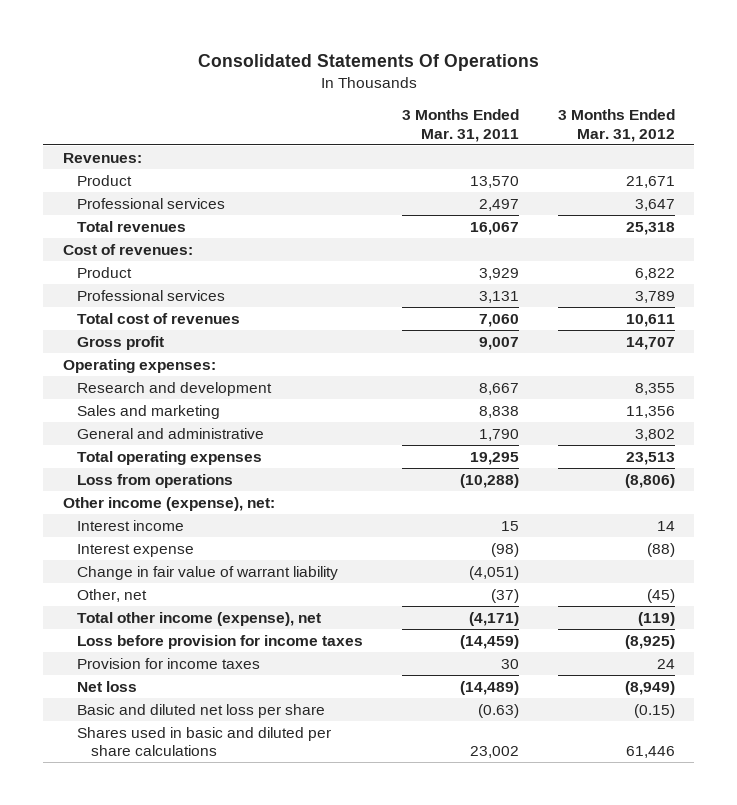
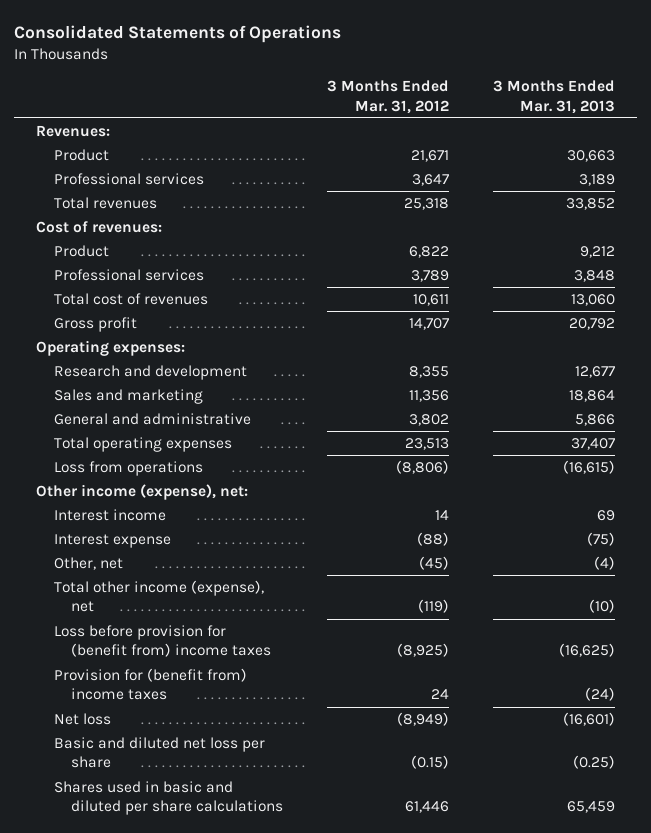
[197,54,539,72] Consolidated Statements Of Operations -> [14,25,342,44] Consolidated Statements of Operations
[401,109,519,142] 3 Months Ended Mar. 31, 2011 -> none
none -> [493,80,616,114] 3 Months Ended Mar. 31, 2013
[76,565,338,580] Change in fair value of warrant liability -> none
[76,634,363,649] Loss before provision for income taxes -> [53,624,271,658] Loss before provision for (benefit from) income taxes
[76,657,260,669] Provision for income taxes -> [53,667,247,701] Provision for (benefit from) income taxes

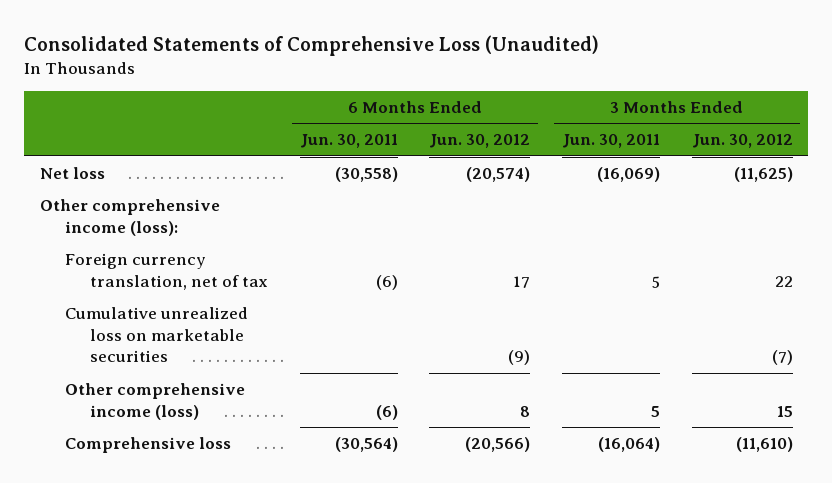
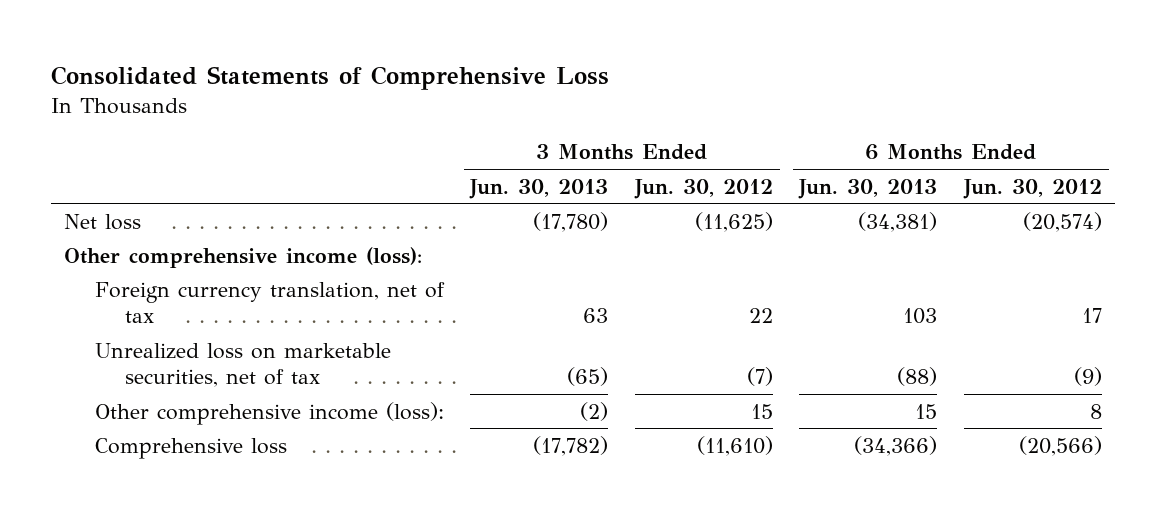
[24,34,600,56] Consolidated Statements of Comprehensive Loss (Unaudited) -> [50,66,609,91] Consolidated Statements of Comprehensive Loss
[299,134,398,149] Jun. 30, 2011 -> none
[561,134,660,149] Jun. 30, 2011 -> none
none -> [469,178,609,199] Jun. 30, 2013
none -> [798,178,938,199] Jun. 30, 2013
[64,307,248,363] Cumulative unrealized loss on marketable securities -> [94,342,391,388] Unrealized loss on marketable securities, net of tax
[64,383,245,420] Other comprehensive income (loss) -> [94,401,444,425] Other comprehensive income (loss):

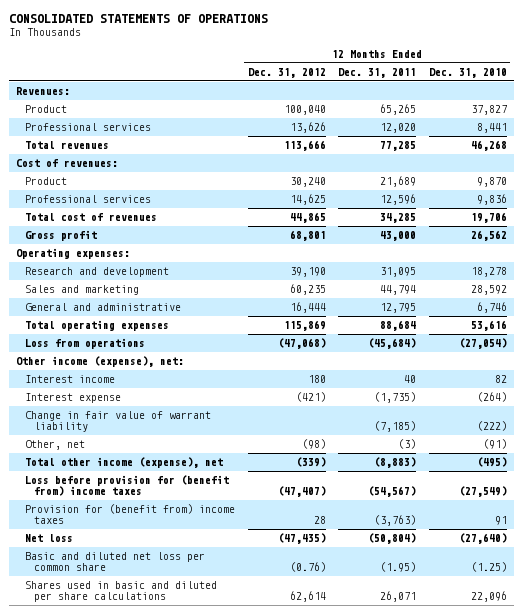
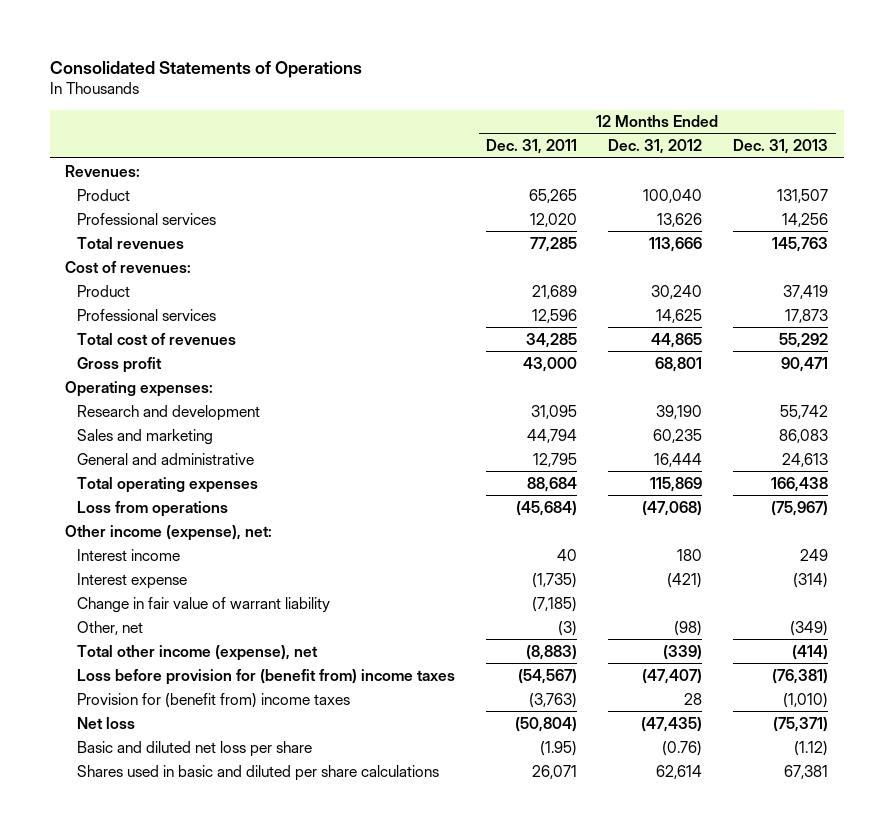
[9,14,269,24] CONSOLIDATED STATEMENTS OF OPERATIONS -> [49,60,362,78] Consolidated Statements of Operations
[429,67,508,78] Dec. 31, 2010 -> none
none -> [733,139,829,155] Dec. 31, 2013
[24,552,205,572] Basic and diluted net loss per common share -> [77,740,313,757] Basic and diluted net loss per share

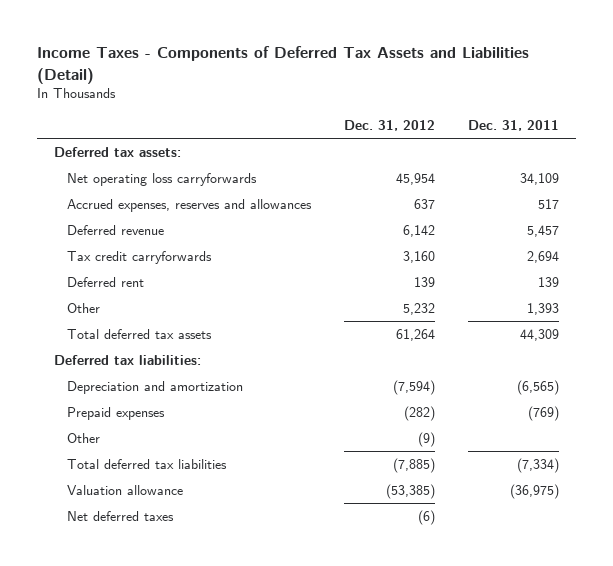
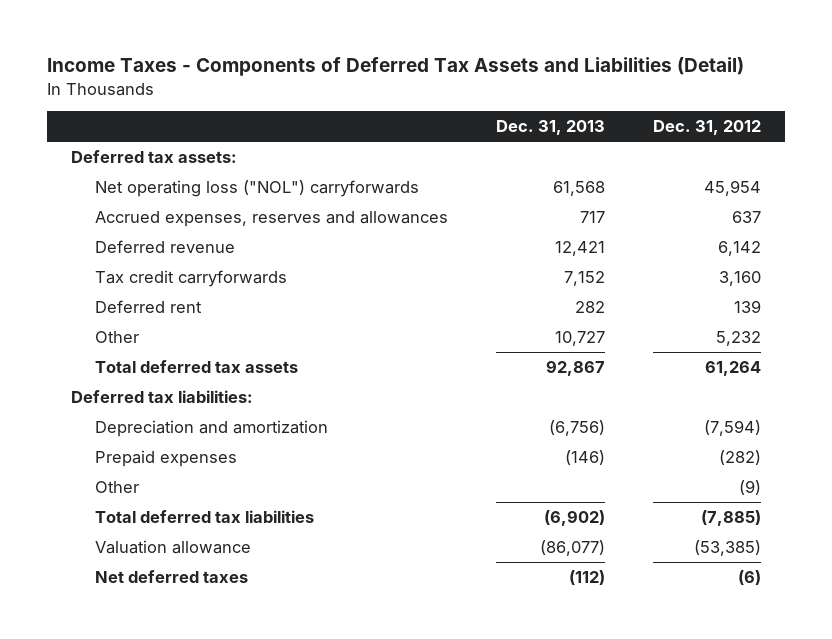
[468,119,560,131] Dec. 31, 2011 -> none
none -> [496,119,606,135] Dec. 31, 2013
[66,172,257,186] Net operating loss carryforwards -> [95,180,420,198] Net operating loss ("NOL") carryforwards

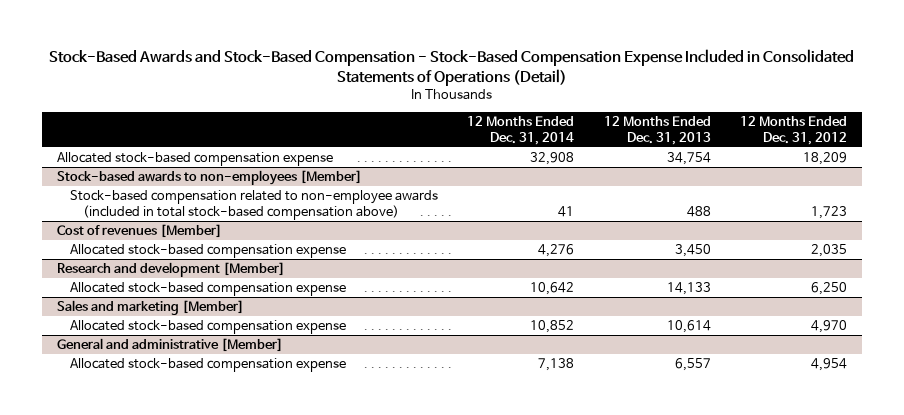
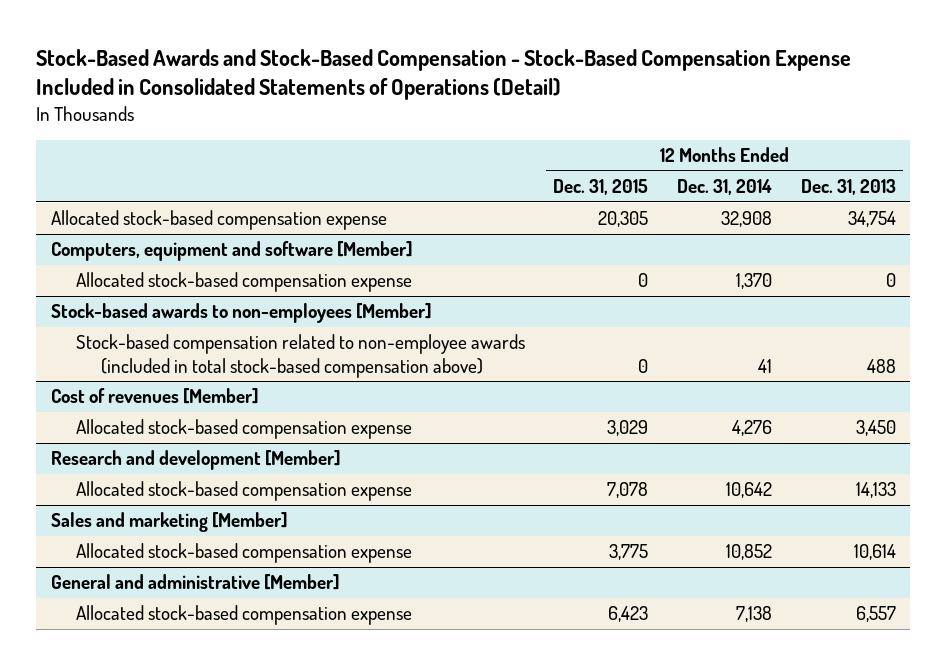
[740,116,848,146] 12 Months Ended Dec. 31, 2012 -> none
none -> [553,179,649,196] Dec. 31, 2015
none -> [50,241,413,262] Computers, equipment and software [Member]
none -> [75,272,412,293] Allocated stock-based compensation expense

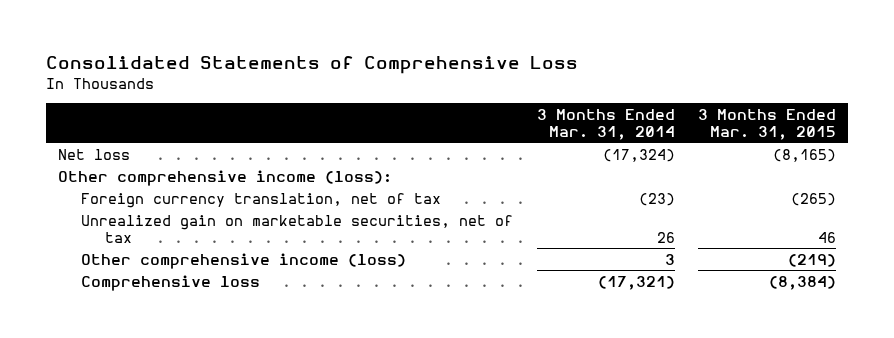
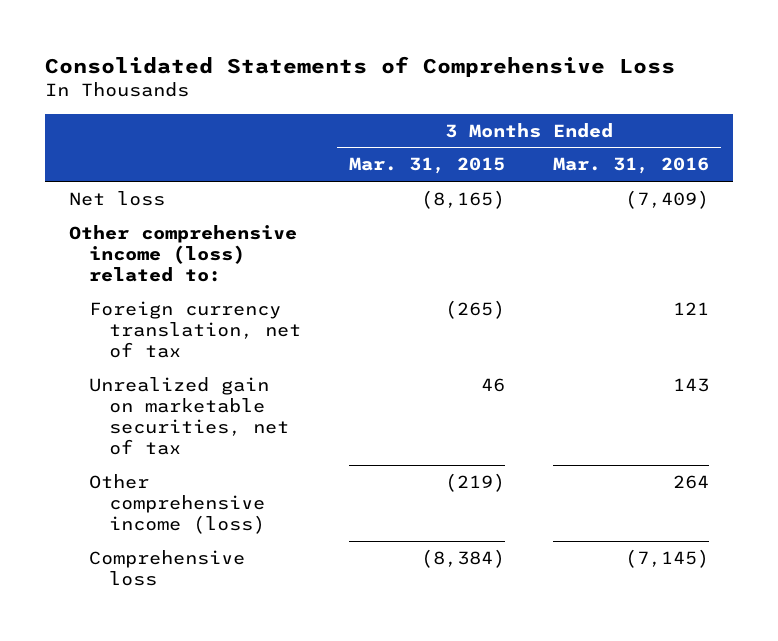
[536,108,675,141] 3 Months Ended Mar. 31, 2014 -> none
none -> [552,157,709,175] Mar. 31, 2016
[57,169,392,186] Other comprehensive income (loss): -> [69,224,298,283] Other comprehensive income (loss) related to:

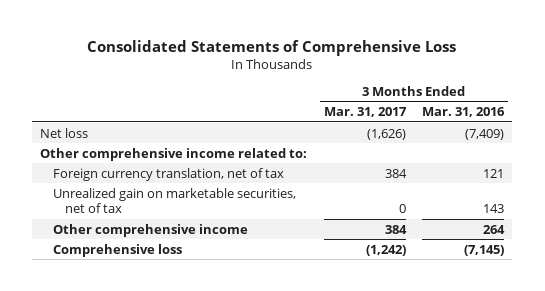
[348,157,505,175] Mar. 31, 2015 -> none
none -> [323,106,407,117] Mar. 31, 2017
[69,224,298,283] Other comprehensive income (loss) related to: -> [40,147,308,161] Other comprehensive income related to:
[88,473,265,535] Other comprehensive income (loss) -> [52,223,248,237] Other comprehensive income

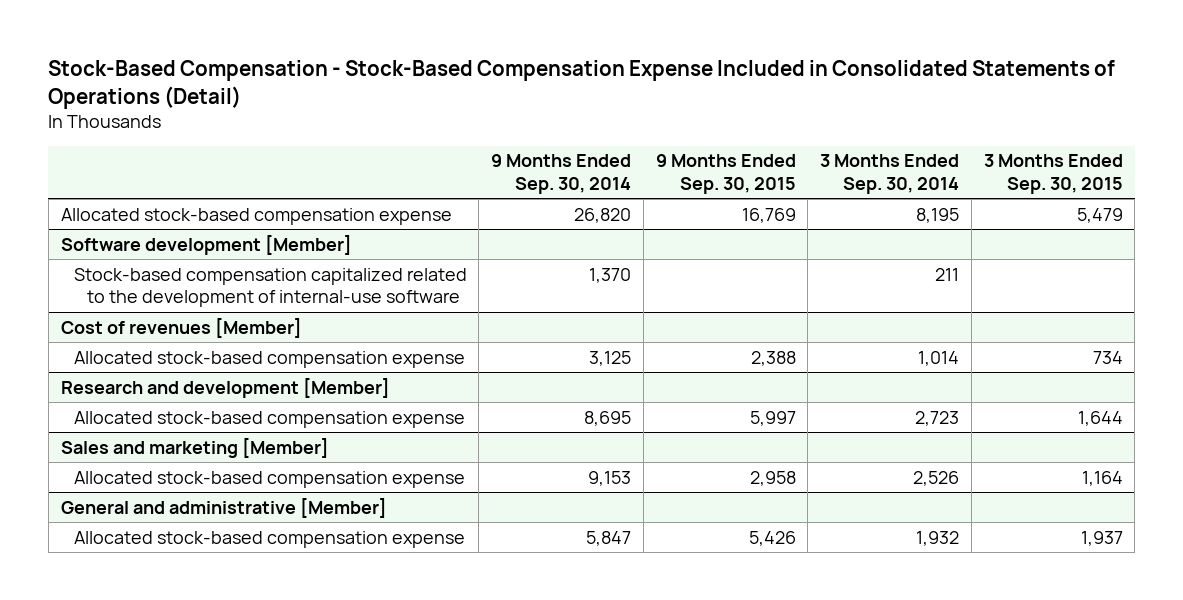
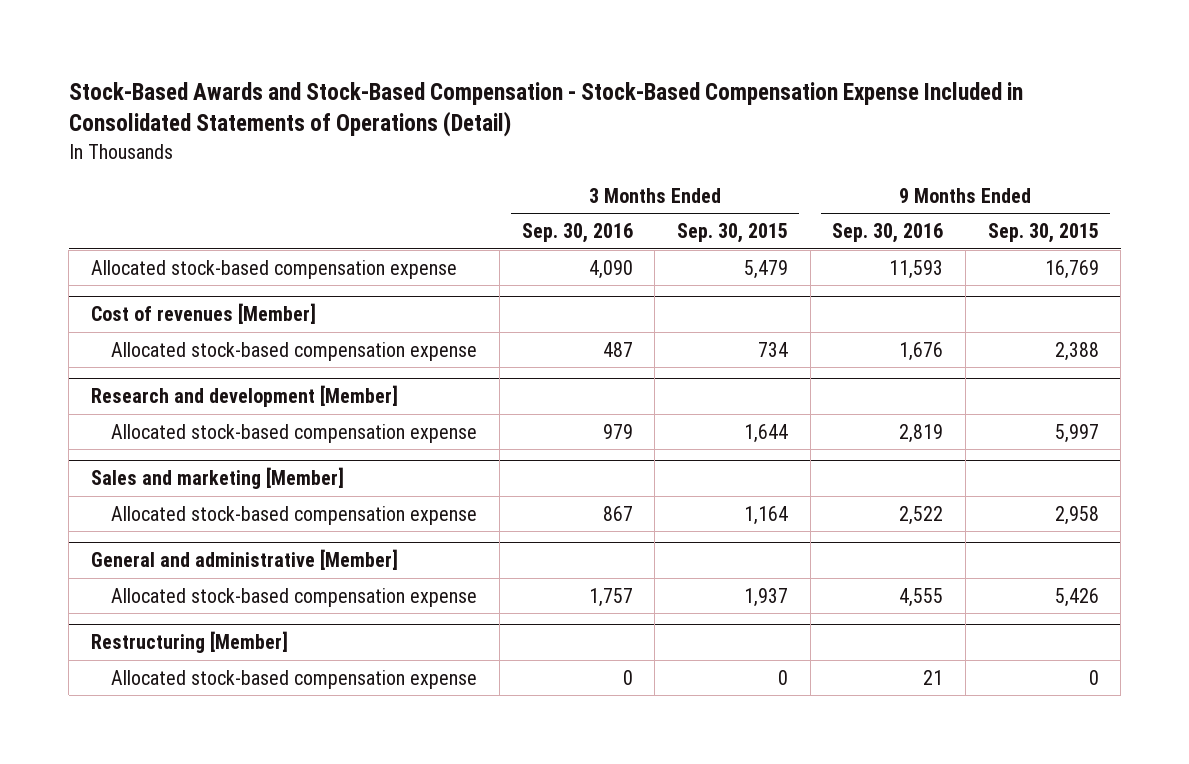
[48,60,1116,109] Stock-Based Compensation - Stock-Based Compensation Expense Included in Consolidated Statements of Operations (Detail) -> [68,81,1023,138] Stock-Based Awards and Stock-Based Compensation - Stock-Based Compensation Expense Included in Consolidated Statements of Operations (Detail)
[491,154,632,194] 9 Months Ended Sep. 30, 2014 -> none
[820,154,960,194] 3 Months Ended Sep. 30, 2014 -> none
none -> [521,223,633,244] Sep. 30, 2016
none -> [832,223,944,244] Sep. 30, 2016
[60,234,352,255] Software development [Member] -> none
[73,267,467,307] Stock-based compensation capitalized related to the development of internal-use software -> none
none -> [90,631,288,654] Restructuring [Member]
none -> [111,669,478,689] Allocated stock-based compensation expense

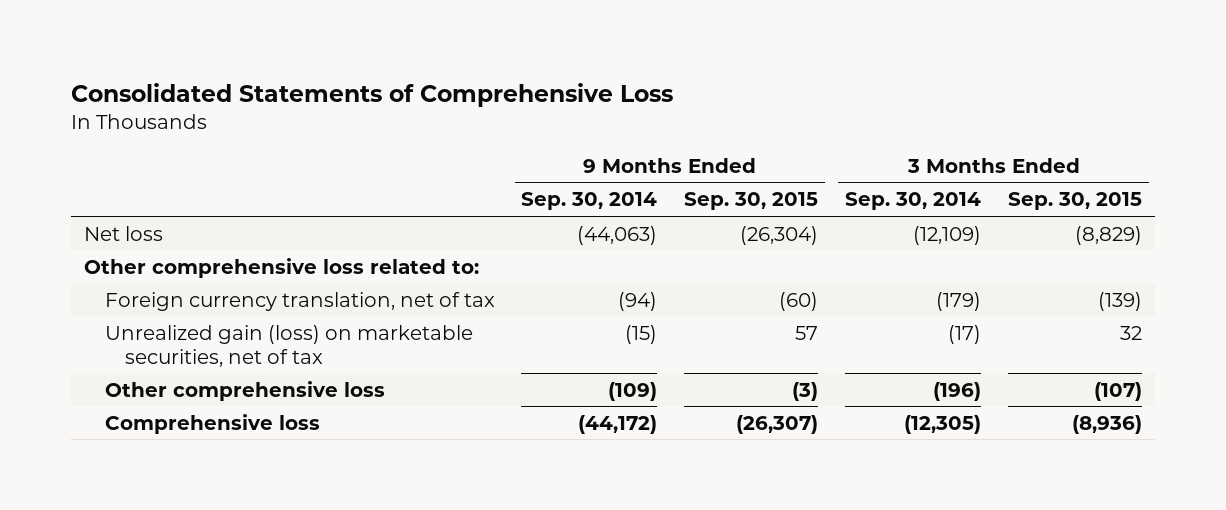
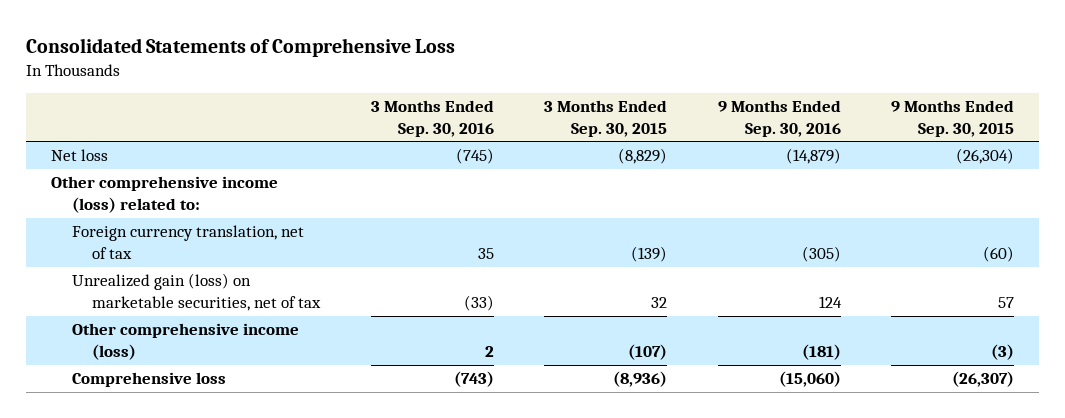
[521,192,658,211] Sep. 30, 2014 -> none
[845,192,982,211] Sep. 30, 2014 -> none
none -> [370,99,494,137] 3 Months Ended Sep. 30, 2016
none -> [717,99,841,137] 9 Months Ended Sep. 30, 2016
[84,257,480,278] Other comprehensive loss related to: -> [51,176,279,214] Other comprehensive income (loss) related to:
[104,380,385,401] Other comprehensive loss -> [71,323,299,361] Other comprehensive income (loss)

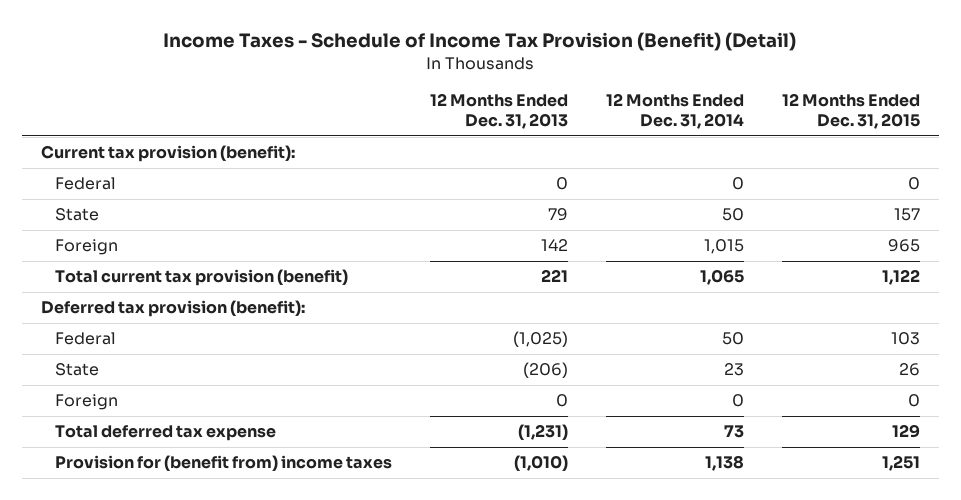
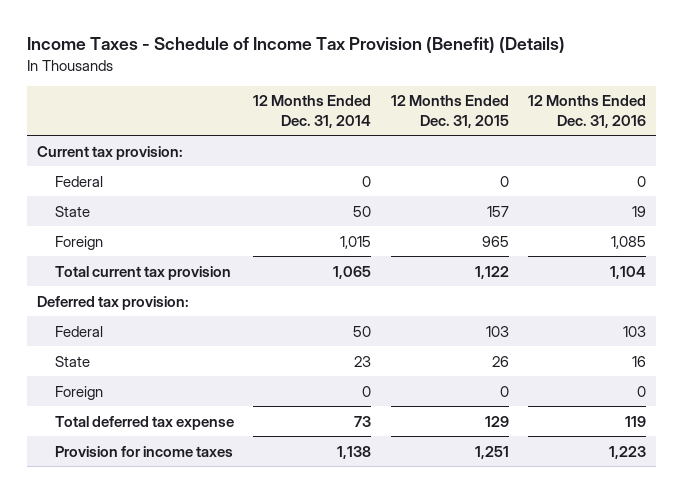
[163,31,797,51] Income Taxes - Schedule of Income Tax Provision (Benefit) (Detail) -> [27,37,566,54] Income Taxes - Schedule of Income Tax Provision (Benefit) (Details)
[429,92,568,130] 12 Months Ended Dec. 31, 2013 -> none
none -> [528,95,647,128] 12 Months Ended Dec. 31, 2016
[40,145,295,163] Current tax provision (benefit): -> [36,145,183,160] Current tax provision:
[54,269,348,287] Total current tax provision (benefit) -> [55,265,232,280] Total current tax provision
[40,300,305,318] Deferred tax provision (benefit): -> [36,295,189,310] Deferred tax provision:
[54,455,392,472] Provision for (benefit from) income taxes -> [55,445,234,457] Provision for income taxes

